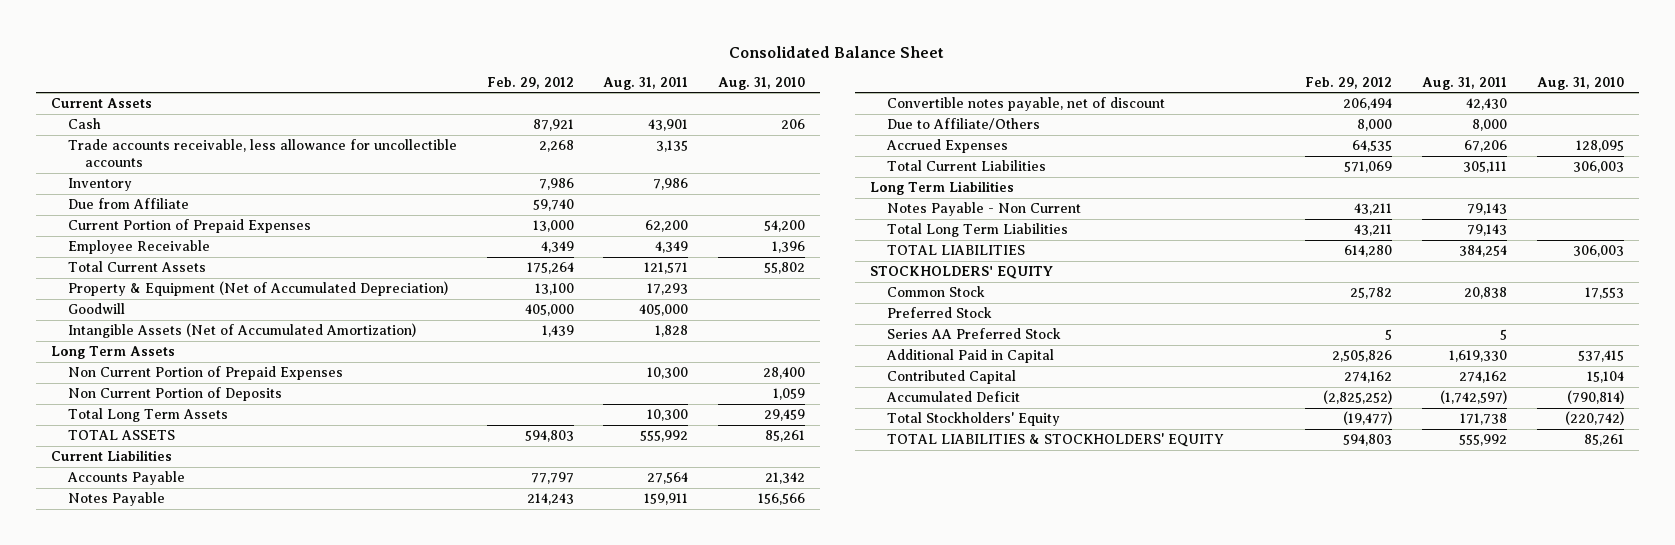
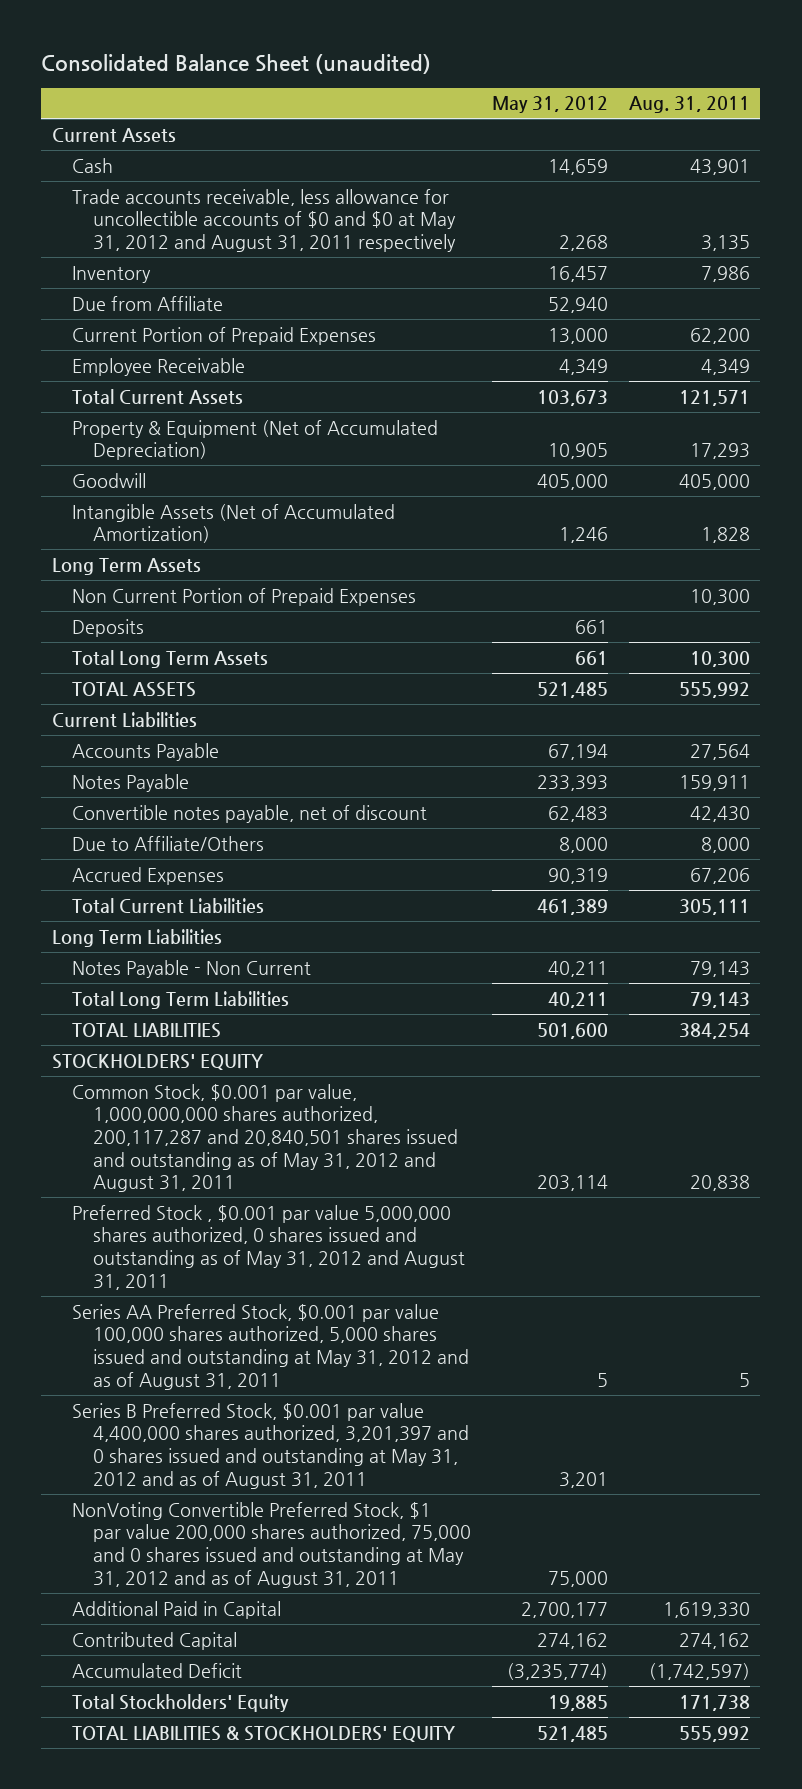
[729,45,945,58] Consolidated Balance Sheet -> [41,53,432,74] Consolidated Balance Sheet (unaudited)
[486,76,574,89] Feb. 29, 2012 -> none
[718,76,806,90] Aug. 31, 2010 -> none
none -> [491,96,608,114] May 31, 2012
[68,139,458,168] Trade accounts receivable, less allowance for uncollectible accounts -> [72,188,456,252] Trade accounts receivable, less allowance for uncollectible accounts of $0 and $0 at May 31, 2012 and August 31, 2011 respectively
[68,387,283,402] Non Current Portion of Deposits -> none
none -> [72,618,145,637] Deposits
[886,286,985,298] Common Stock -> [72,1083,458,1193] Common Stock, $0.001 par value, 1,000,000,000 shares authorized, 200,117,287 and 20,840,501 shares issued and outstanding as of May 31, 2012 and August 31, 2011
[886,307,992,319] Preferred Stock -> [72,1204,465,1290] Preferred Stock , $0.001 par value 5,000,000 shares authorized, 0 shares issued and outstanding as of May 31, 2012 and August 31, 2011
[886,328,1061,340] Series AA Preferred Stock -> [72,1303,469,1390] Series AA Preferred Stock, $0.001 par value 100,000 shares authorized, 5,000 shares issued and outstanding at May 31, 2012 and as of August 31, 2011
none -> [72,1402,469,1489] Series B Preferred Stock, $0.001 par value 4,400,000 shares authorized, 3,201,397 and 0 shares issued and outstanding at May 31, 2012 and as of August 31, 2011
none -> [72,1501,471,1588] NonVoting Convertible Preferred Stock, $1 par value 200,000 shares authorized, 75,000 and 0 shares issued and outstanding at May 31, 2012 and as of August 31, 2011

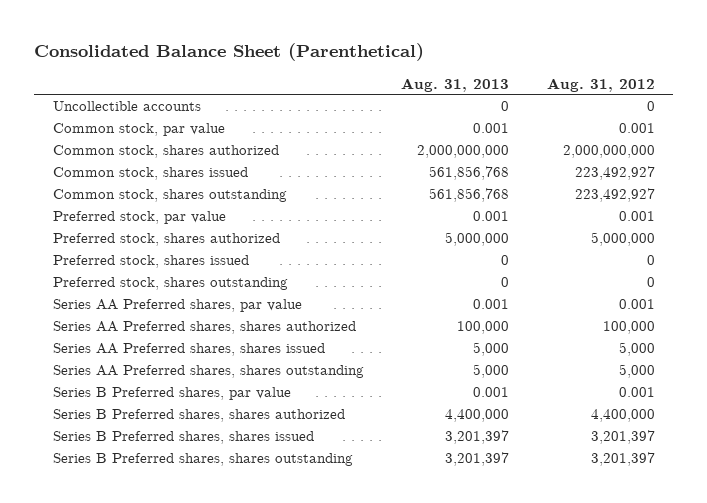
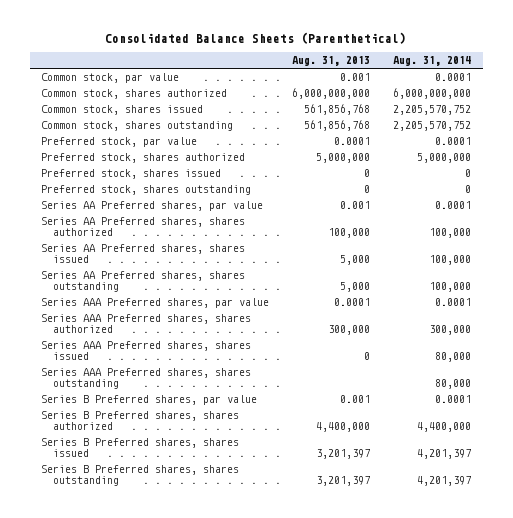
[34,43,425,62] Consolidated Balance Sheet (Parenthetical) -> [105,32,407,45] Consolidated Balance Sheets (Parenthetical)
[546,77,655,92] Aug. 31, 2012 -> none
none -> [393,56,472,67] Aug. 31, 2014
[52,101,201,112] Uncollectible accounts -> none
[417,145,510,159] 2,000,000,000 -> [292,88,371,100] 6,000,000,000
[473,211,510,222] 0.001 -> [334,137,371,146] 0.0001
none -> [41,298,270,309] Series AAA Preferred shares, par value
none -> [41,314,252,334] Series AAA Preferred shares, shares authorized
none -> [41,341,252,361] Series AAA Preferred shares, shares issued
none -> [41,368,252,390] Series AAA Preferred shares, shares outstanding

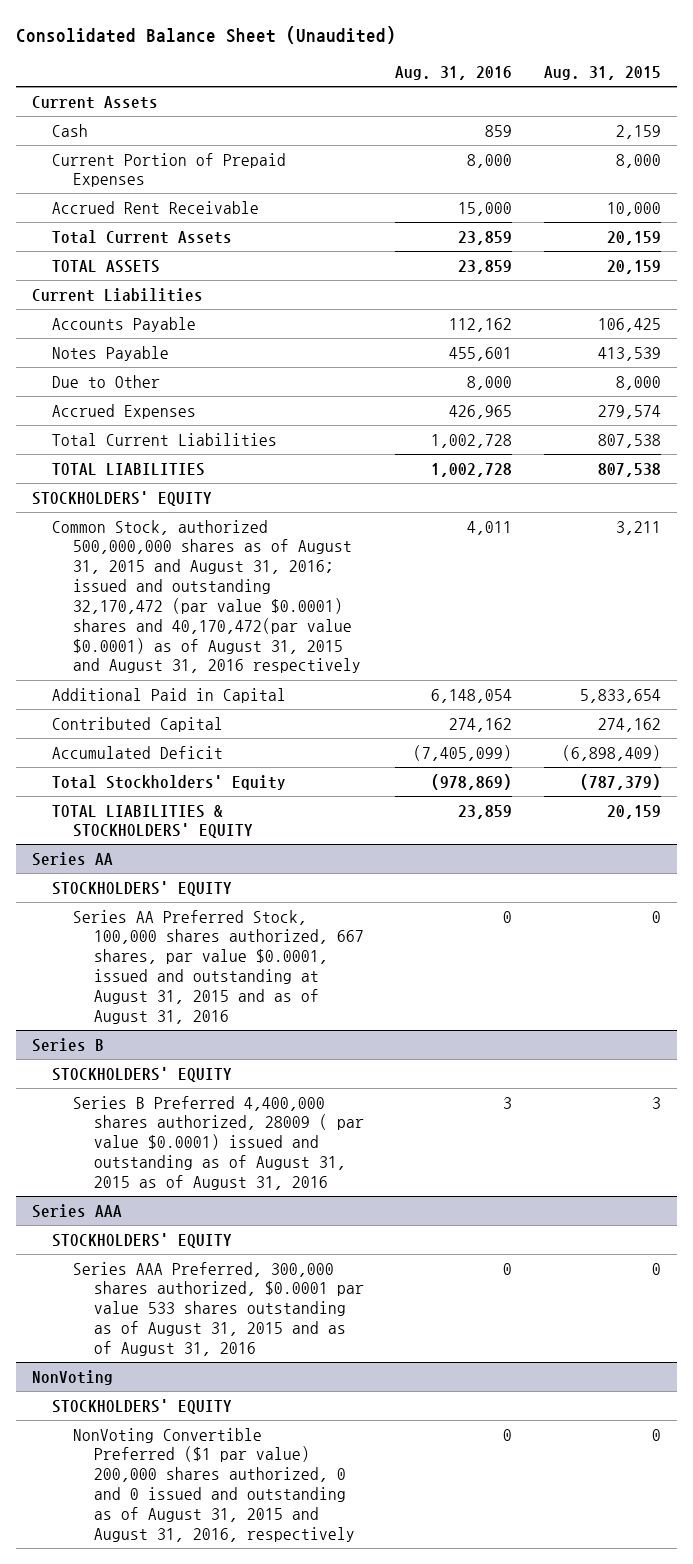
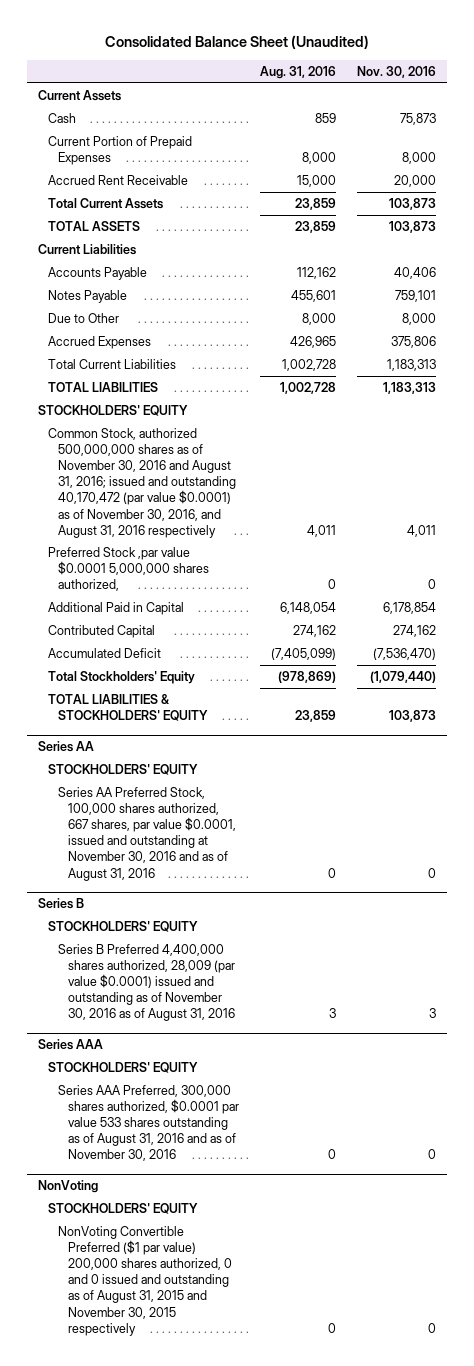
[544,66,662,81] Aug. 31, 2015 -> none
none -> [357,65,437,78] Nov. 30, 2016
[52,519,361,674] Common Stock, authorized 500,000,000 shares as of August 31, 2015 and August 31, 2016; issued and outstanding 32,170,472 (par value $0.0001) shares and 40,170,472(par value $0.0001) as of August 31, 2015 and August 31, 2016 respectively -> [47,428,236,538] Common Stock, authorized 500,000,000 shares as of November 30, 2016 and August 31, 2016; issued and outstanding 40,170,472 (par value $0.0001) as of November 30, 2016, and August 31, 2016 respectively
none -> [47,547,209,592] Preferred Stock ,par value $0.0001 5,000,000 shares authorized,
[72,909,364,1024] Series AA Preferred Stock, 100,000 shares authorized, 667 shares, par value $0.0001, issued and outstanding at August 31, 2015 and as of August 31, 2016 -> [57,787,236,881] Series AA Preferred Stock, 100,000 shares authorized, 667 shares, par value $0.0001, issued and outstanding at November 30, 2016 and as of August 31, 2016
[72,1095,364,1190] Series B Preferred 4,400,000 shares authorized, 28009 ( par value $0.0001) issued and outstanding as of August 31, 2015 as of August 31, 2016 -> [57,944,235,1022] Series B Preferred 4,400,000 shares authorized, 28,009 (par value $0.0001) issued and outstanding as of November 30, 2016 as of August 31, 2016
[72,1261,364,1356] Series AAA Preferred, 300,000 shares authorized, $0.0001 par value 533 shares outstanding as of August 31, 2015 and as of August 31, 2016 -> [57,1085,239,1162] Series AAA Preferred, 300,000 shares authorized, $0.0001 par value 533 shares outstanding as of August 31, 2016 and as of November 30, 2016
[72,1427,355,1542] NonVoting Convertible Preferred ($1 par value) 200,000 shares authorized, 0 and 0 issued and outstanding as of August 31, 2015 and August 31, 2016, respectively -> [57,1226,232,1336] NonVoting Convertible Preferred ($1 par value) 200,000 shares authorized, 0 and 0 issued and outstanding as of August 31, 2015 and November 30, 2015 respectively

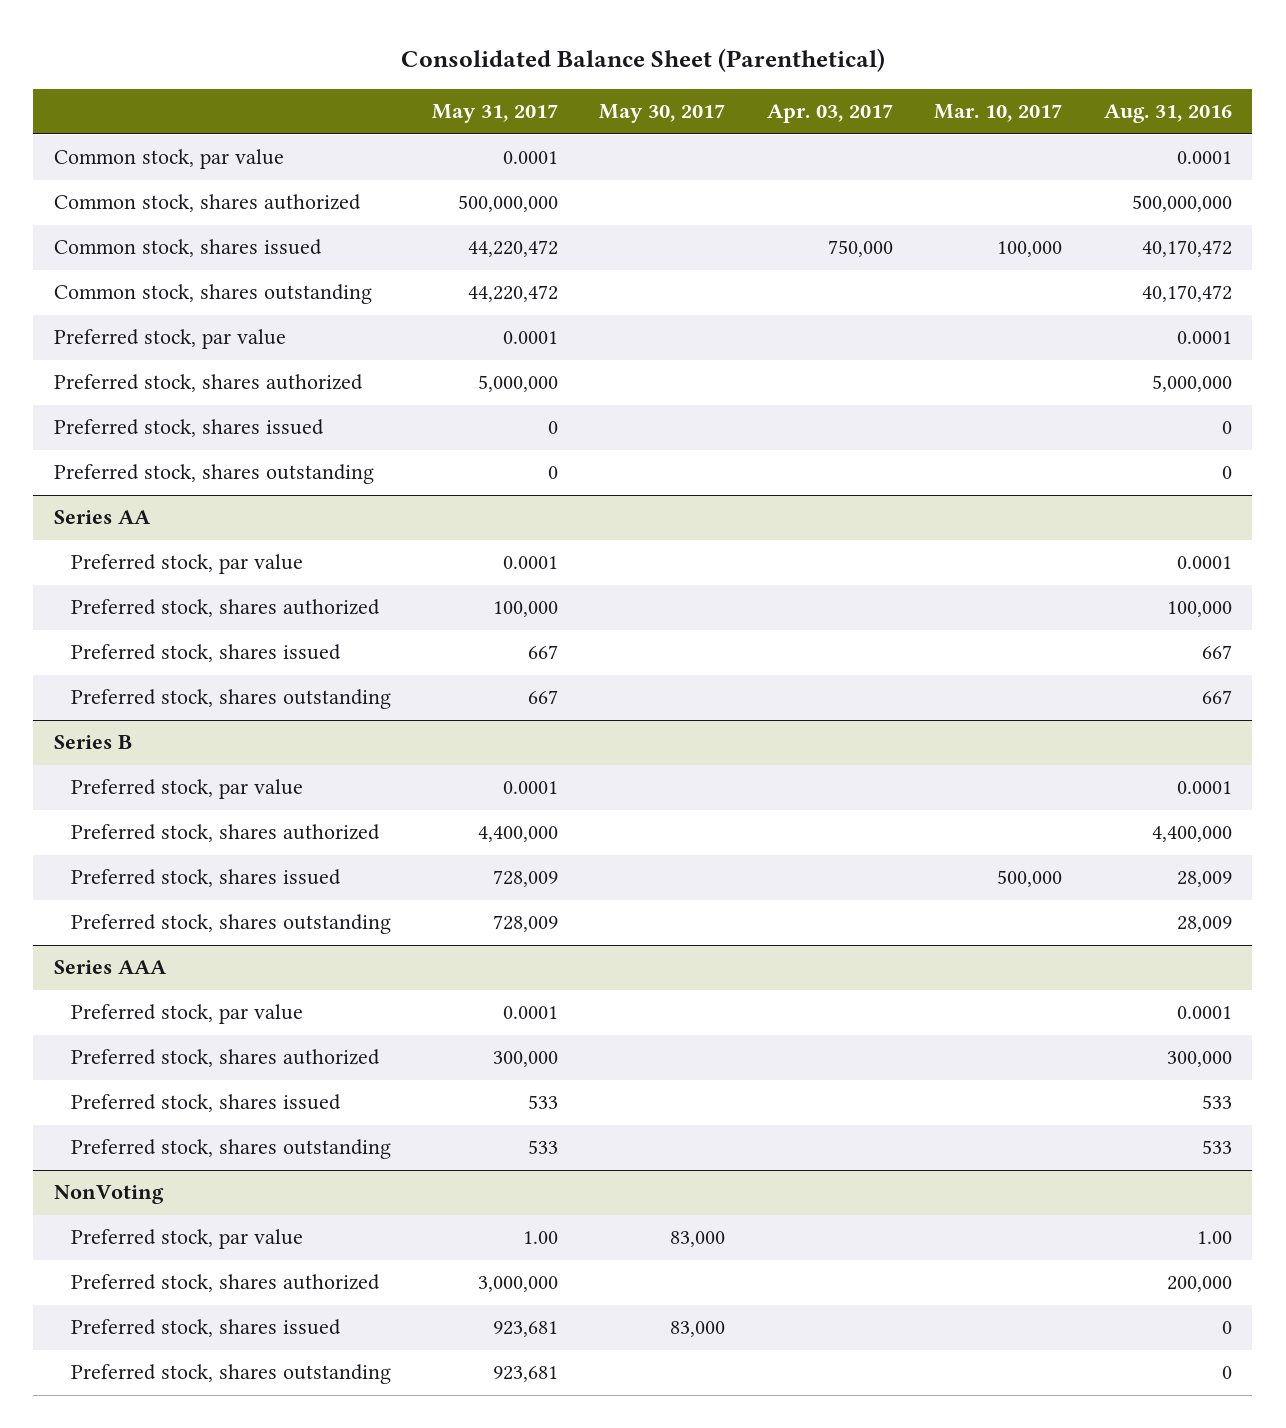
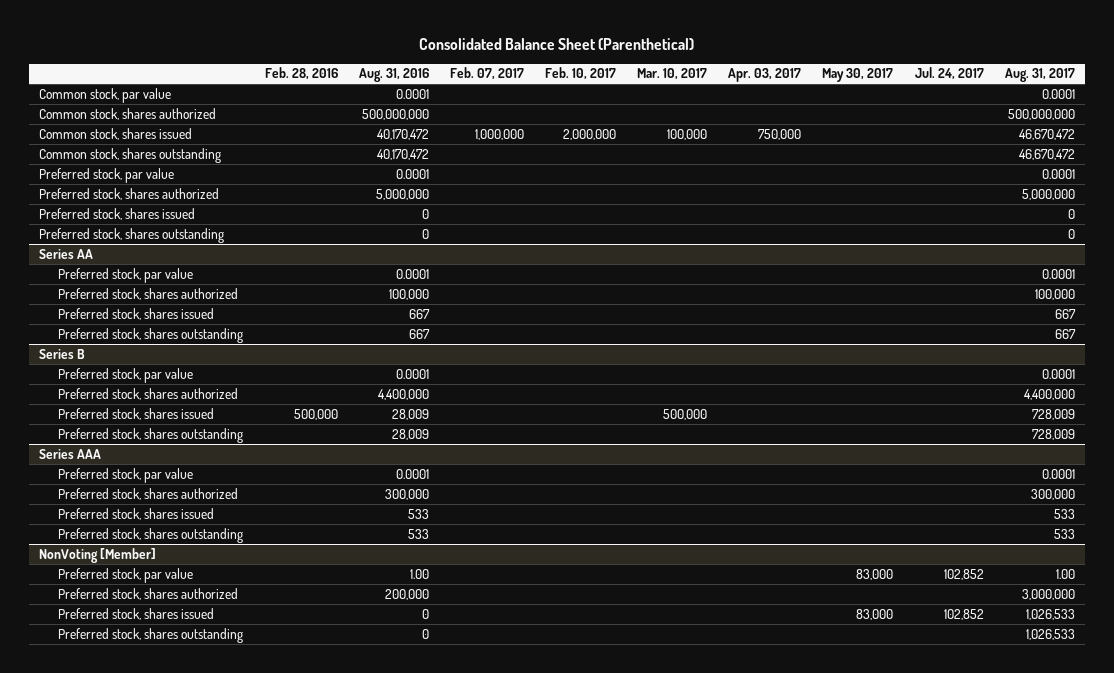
[432,104,559,124] May 31, 2017 -> none
none -> [264,67,338,81] Feb. 28, 2016
none -> [449,67,524,81] Feb. 07, 2017
none -> [544,67,616,81] Feb. 10, 2017
none -> [914,67,984,81] Jul. 24, 2017
none -> [1004,68,1075,83] Aug. 31, 2017
[54,1185,165,1205] NonVoting -> [39,547,157,563] NonVoting [Member]

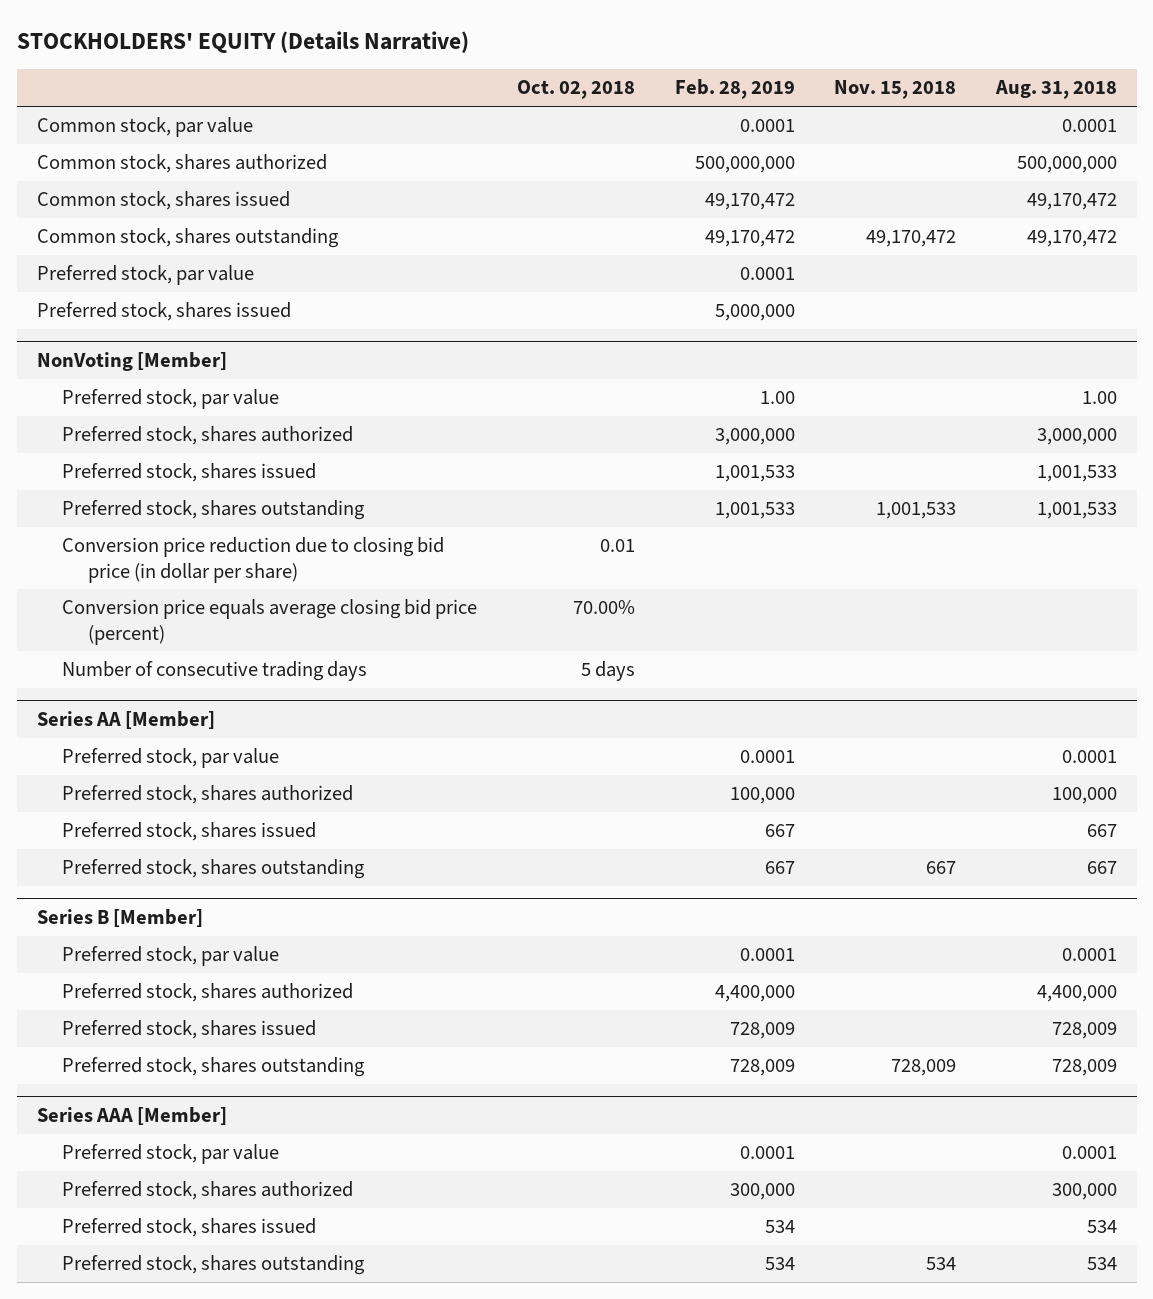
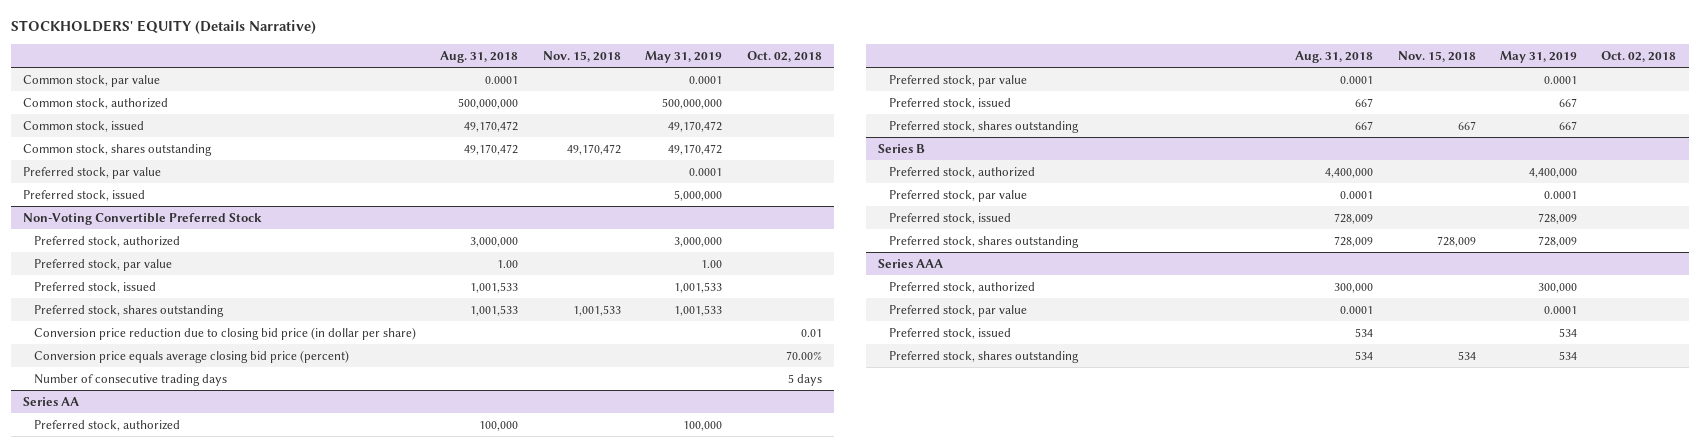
[674,79,795,100] Feb. 28, 2019 -> none
none -> [645,50,723,63] May 31, 2019
[36,154,327,174] Common stock, shares authorized -> [23,97,169,109] Common stock, authorized
[36,191,290,211] Common stock, shares issued -> [23,120,145,132] Common stock, issued
[36,302,291,322] Preferred stock, shares issued -> [23,189,146,201] Preferred stock, issued
[36,351,227,371] NonVoting [Member] -> [23,212,263,225] Non-Voting Convertible Preferred Stock
none -> [33,235,180,247] Preferred stock, authorized
[62,426,354,446] Preferred stock, shares authorized -> none
[62,463,317,483] Preferred stock, shares issued -> [33,281,156,293] Preferred stock, issued
[36,710,215,729] Series AA [Member] -> [23,396,80,406] Series AA
none -> [33,419,180,431] Preferred stock, authorized
[62,785,354,805] Preferred stock, shares authorized -> none
[62,822,317,842] Preferred stock, shares issued -> [888,97,1011,109] Preferred stock, issued
[36,908,203,927] Series B [Member] -> [878,143,926,153] Series B
none -> [888,166,1035,178] Preferred stock, authorized
[62,983,354,1003] Preferred stock, shares authorized -> none
[62,1020,317,1040] Preferred stock, shares issued -> [888,212,1011,224] Preferred stock, issued
[36,1106,227,1125] Series AAA [Member] -> [878,258,944,268] Series AAA
none -> [888,281,1035,293] Preferred stock, authorized
[62,1181,354,1201] Preferred stock, shares authorized -> none
[62,1218,317,1238] Preferred stock, shares issued -> [888,327,1011,339] Preferred stock, issued

